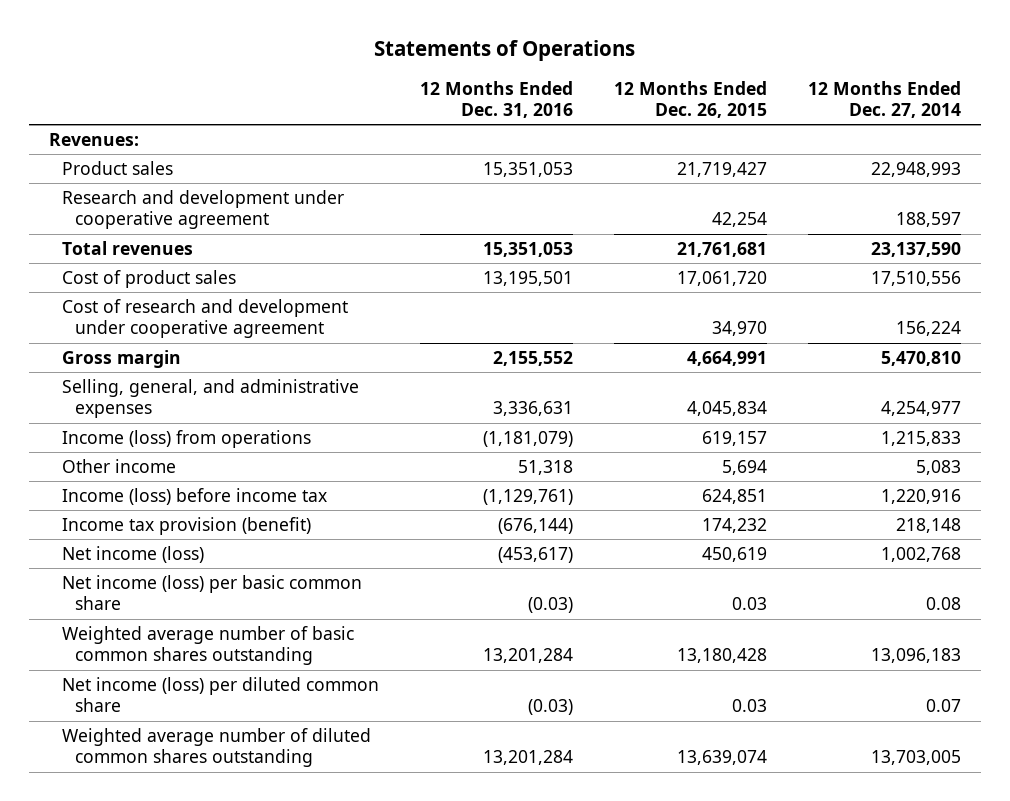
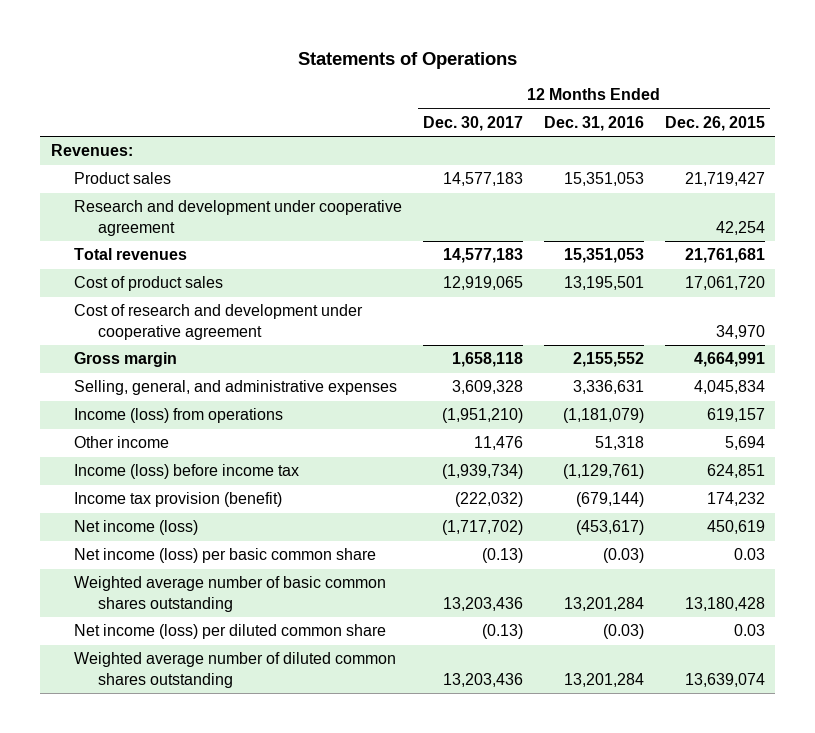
[808,80,962,119] 12 Months Ended Dec. 27, 2014 -> none
none -> [423,115,524,131] Dec. 30, 2017
[498,517,574,534] (676,144) -> [575,492,644,508] (679,144)

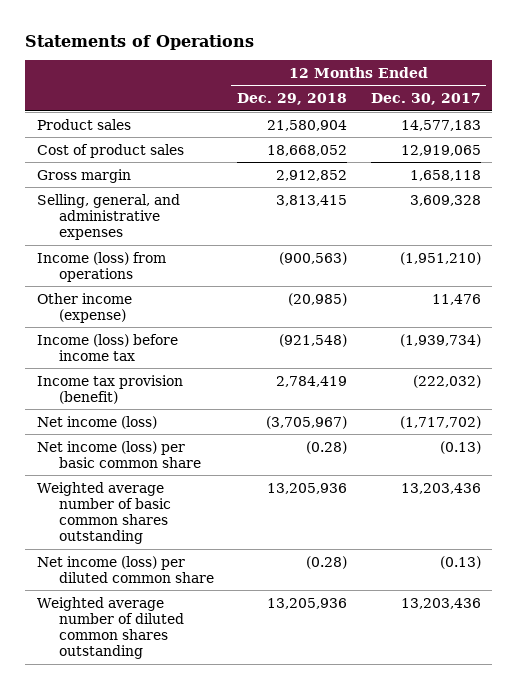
[543,115,644,131] Dec. 31, 2016 -> none
[664,115,765,131] Dec. 26, 2015 -> none
none -> [237,93,348,106] Dec. 29, 2018
[50,144,133,157] Revenues: -> none
[74,200,403,236] Research and development under cooperative agreement -> none
[74,248,188,261] Total revenues -> none
[74,304,364,340] Cost of research and development under cooperative agreement -> none
[74,436,170,449] Other income -> [37,292,133,323] Other income (expense)

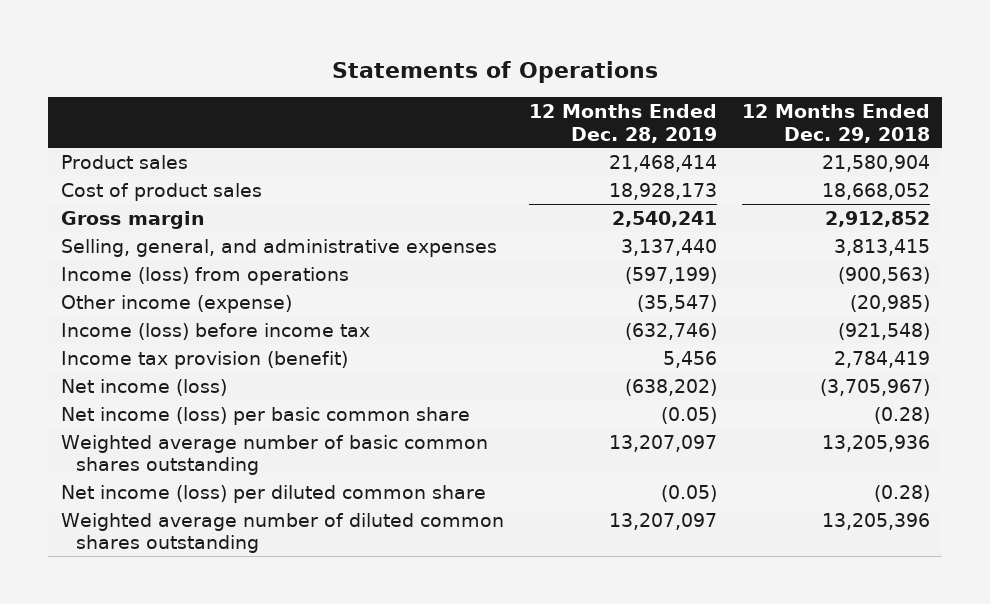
[370,93,481,106] Dec. 30, 2017 -> none
none -> [528,104,717,143] 12 Months Ended Dec. 28, 2019
[267,597,348,609] 13,205,936 -> [821,512,930,530] 13,205,396

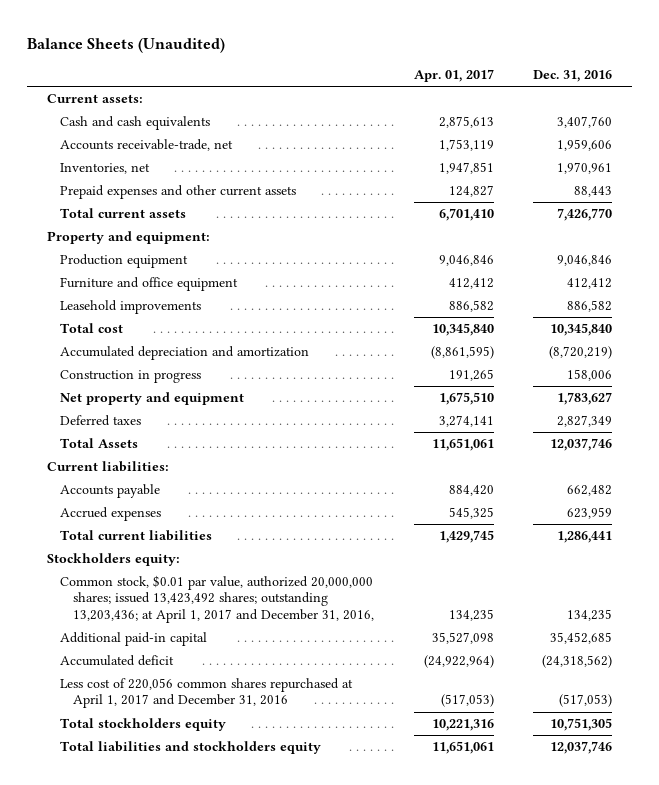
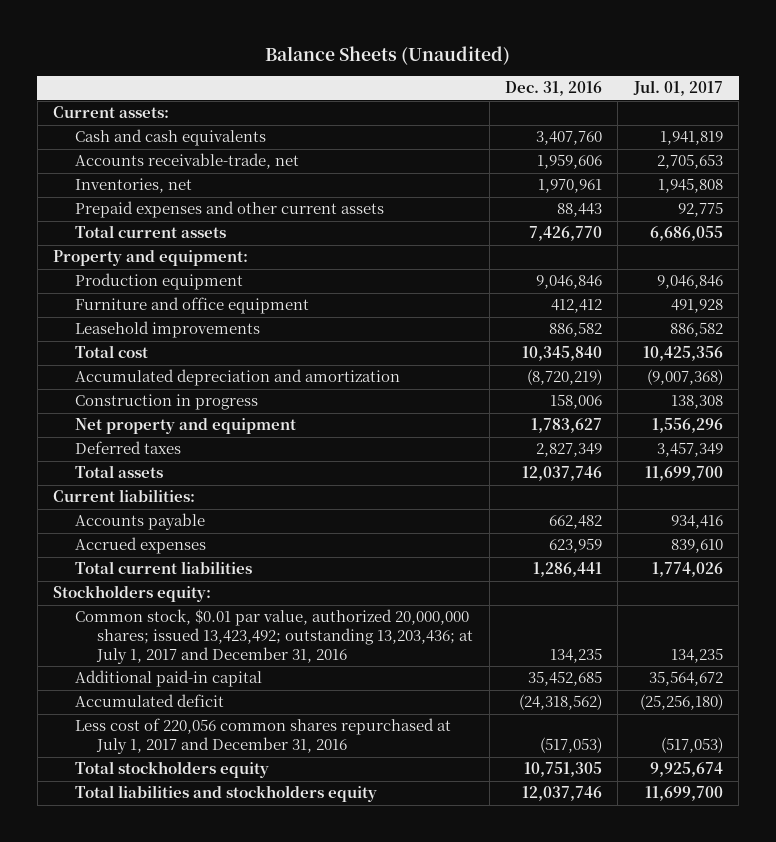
[413,68,494,82] Apr. 01, 2017 -> none
none -> [632,80,723,97] Jul. 01, 2017
[60,438,139,449] Total Assets -> [75,465,164,479] Total assets
[60,575,375,623] Common stock, $0.01 par value, authorized 20,000,000 shares; issued 13,423,492 shares; outstanding 13,203,436; at April 1, 2017 and December 31, 2016, -> [75,609,474,665] Common stock, $0.01 par value, authorized 20,000,000 shares; issued 13,423,492; outstanding 13,203,436; at July 1, 2017 and December 31, 2016
[60,678,354,709] Less cost of 220,056 common shares repurchased at April 1, 2017 and December 31, 2016 -> [75,718,452,755] Less cost of 220,056 common shares repurchased at July 1, 2017 and December 31, 2016

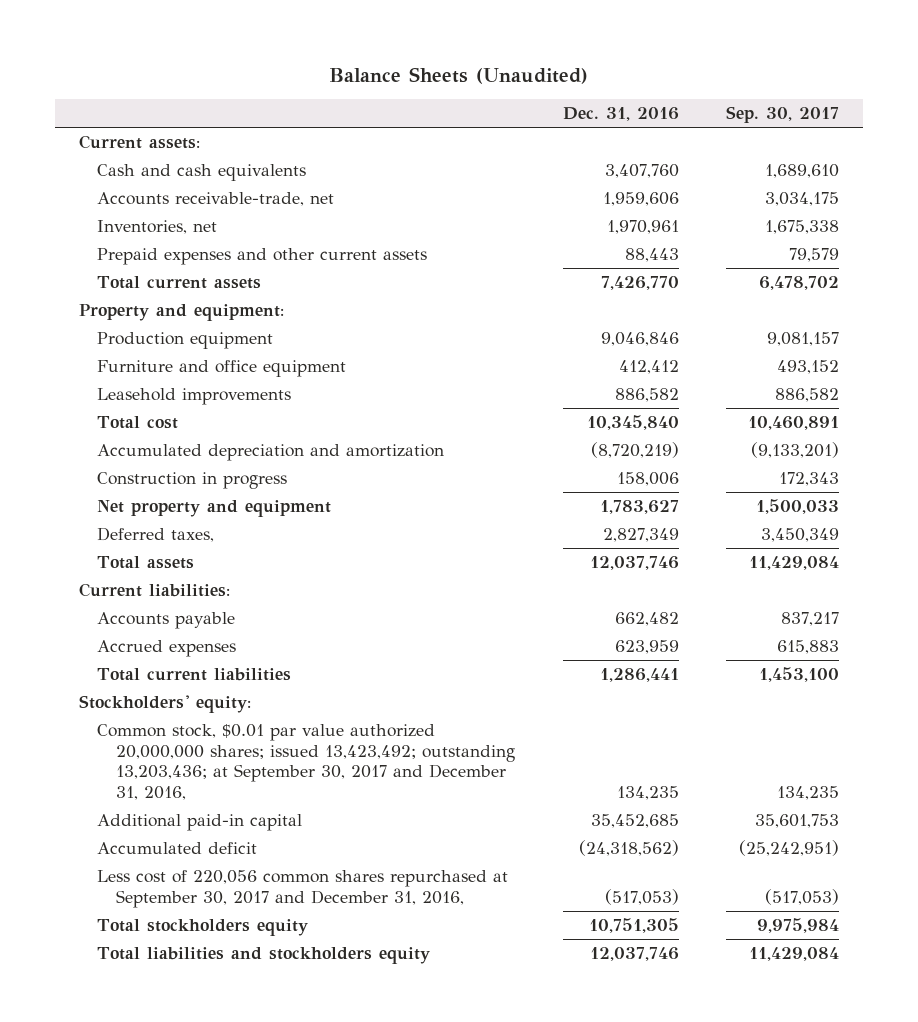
[632,80,723,97] Jul. 01, 2017 -> none
none -> [726,106,840,124] Sep. 30, 2017
[75,441,182,455] Deferred taxes -> [97,527,215,543] Deferred taxes,
[53,585,212,603] Stockholders equity: -> [79,695,252,714] Stockholders' equity:
[75,609,474,665] Common stock, $0.01 par value, authorized 20,000,000 shares; issued 13,423,492; outstanding 13,203,436; at July 1, 2017 and December 31, 2016 -> [97,724,515,800] Common stock, $0.01 par value authorized 20,000,000 shares; issued 13,423,492; outstanding 13,203,436; at September 30, 2017 and December 31, 2016,
[75,718,452,755] Less cost of 220,056 common shares repurchased at July 1, 2017 and December 31, 2016 -> [97,870,509,908] Less cost of 220,056 common shares repurchased at September 30, 2017 and December 31, 2016,

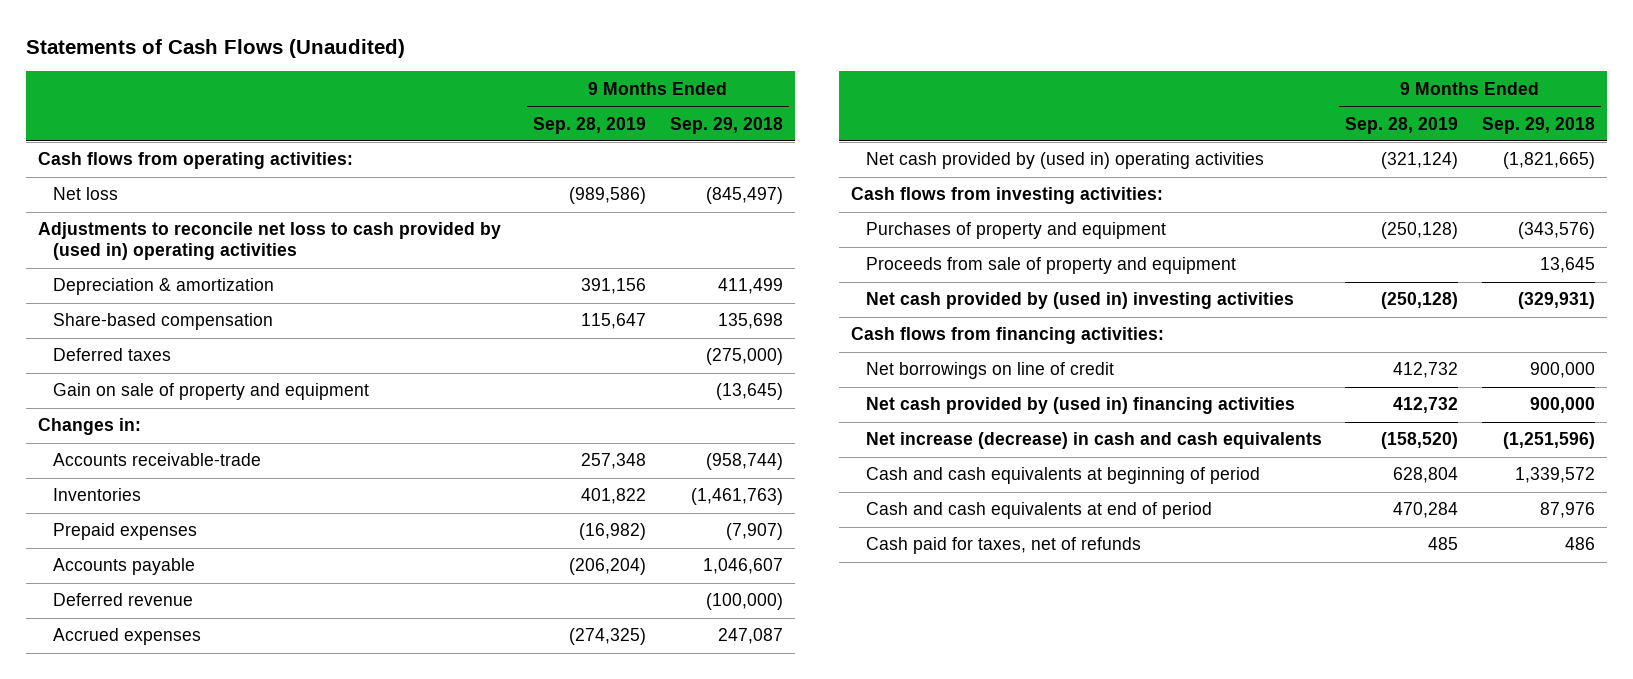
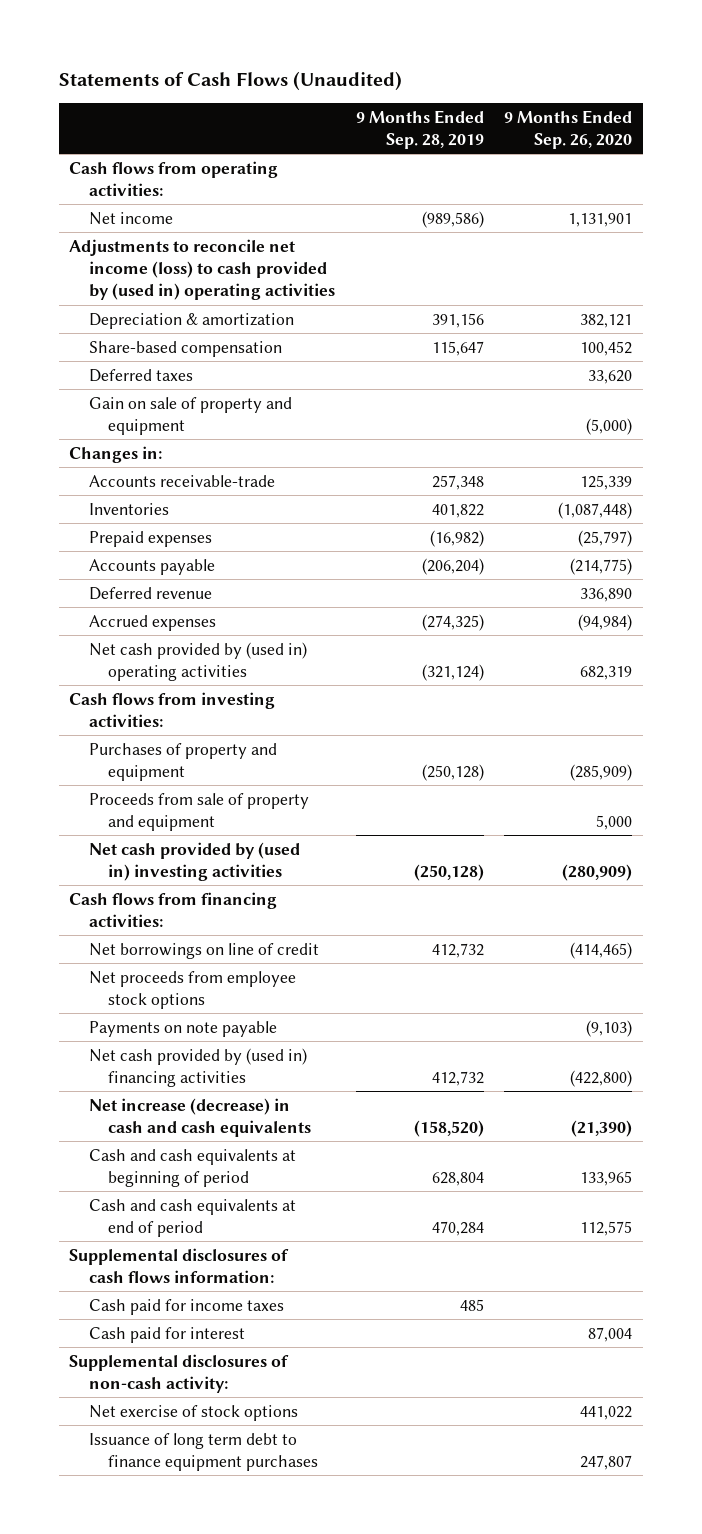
[669,116,783,134] Sep. 29, 2018 -> none
none -> [504,109,633,149] 9 Months Ended Sep. 26, 2020
[53,187,119,201] Net loss -> [88,211,173,225] Net income
[38,222,502,261] Adjustments to reconcile net loss to cash provided by (used in) operating activities -> [69,238,335,301] Adjustments to reconcile net income (loss) to cash provided by (used in) operating activities
none -> [88,970,296,1009] Net proceeds from employee stock options
none -> [88,1020,277,1037] Payments on note payable
none -> [69,1247,290,1283] Supplemental disclosures of cash flows information:
[865,537,1141,555] Cash paid for taxes, net of refunds -> [88,1298,284,1315] Cash paid for income taxes
none -> [88,1326,245,1343] Cash paid for interest
none -> [69,1353,290,1393] Supplemental disclosures of non-cash activity:
none -> [88,1404,298,1421] Net exercise of stock options
none -> [88,1432,318,1471] Issuance of long term debt to finance equipment purchases

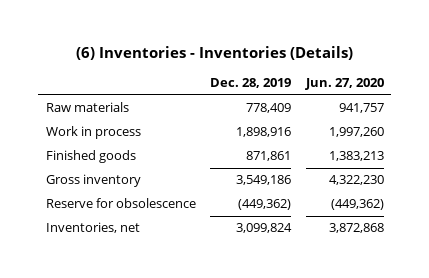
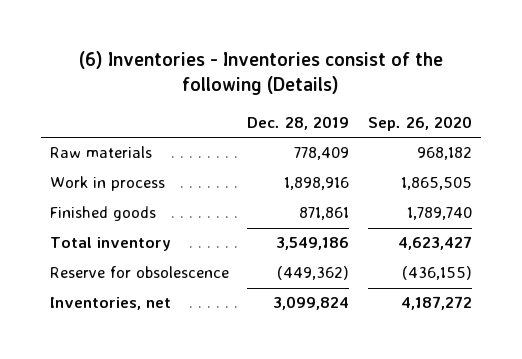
[75,46,353,61] (6) Inventories - Inventories (Details) -> [78,50,443,96] (6) Inventories - Inventories consist of the following (Details)
[304,78,384,91] Jun. 27, 2020 -> none
none -> [367,116,472,132] Sep. 26, 2020
[45,174,141,188] Gross inventory -> [49,237,171,252] Total inventory

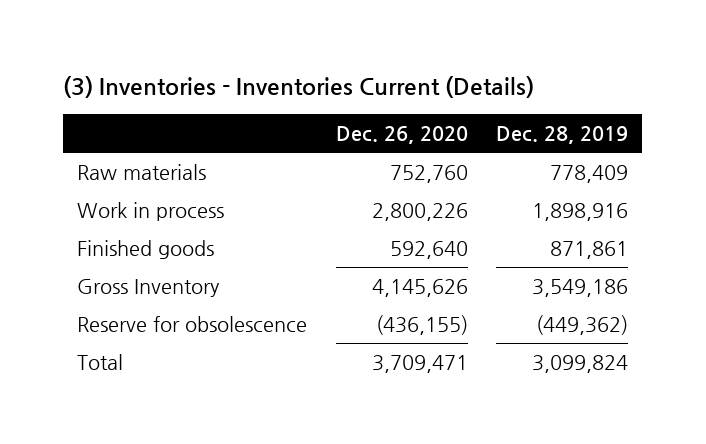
[78,50,443,96] (6) Inventories - Inventories consist of the following (Details) -> [63,76,535,99] (3) Inventories - Inventories Current (Details)
[367,116,472,132] Sep. 26, 2020 -> none
none -> [335,126,468,145] Dec. 26, 2020
[49,237,171,252] Total inventory -> [77,279,221,298] Gross Inventory
[49,297,171,311] Inventories, net -> [77,354,124,371] Total

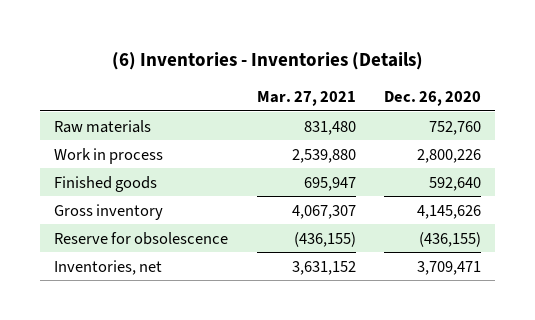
[63,76,535,99] (3) Inventories - Inventories Current (Details) -> [111,51,423,70] (6) Inventories - Inventories (Details)
[496,126,629,145] Dec. 28, 2019 -> none
none -> [256,91,356,107] Mar. 27, 2021
[77,279,221,298] Gross Inventory -> [54,203,164,220] Gross inventory
[77,354,124,371] Total -> [54,259,163,275] Inventories, net

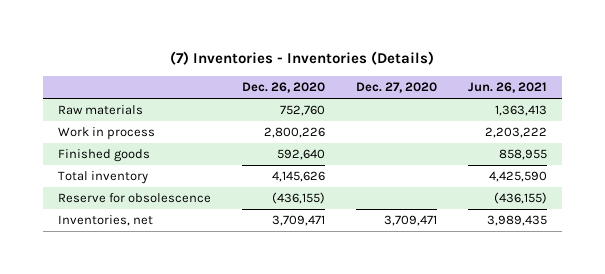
[111,51,423,70] (6) Inventories - Inventories (Details) -> [170,51,435,66] (7) Inventories - Inventories (Details)
[256,91,356,107] Mar. 27, 2021 -> none
none -> [355,82,437,94] Dec. 27, 2020
none -> [467,82,547,94] Jun. 26, 2021
[54,203,164,220] Gross inventory -> [58,171,149,185] Total inventory

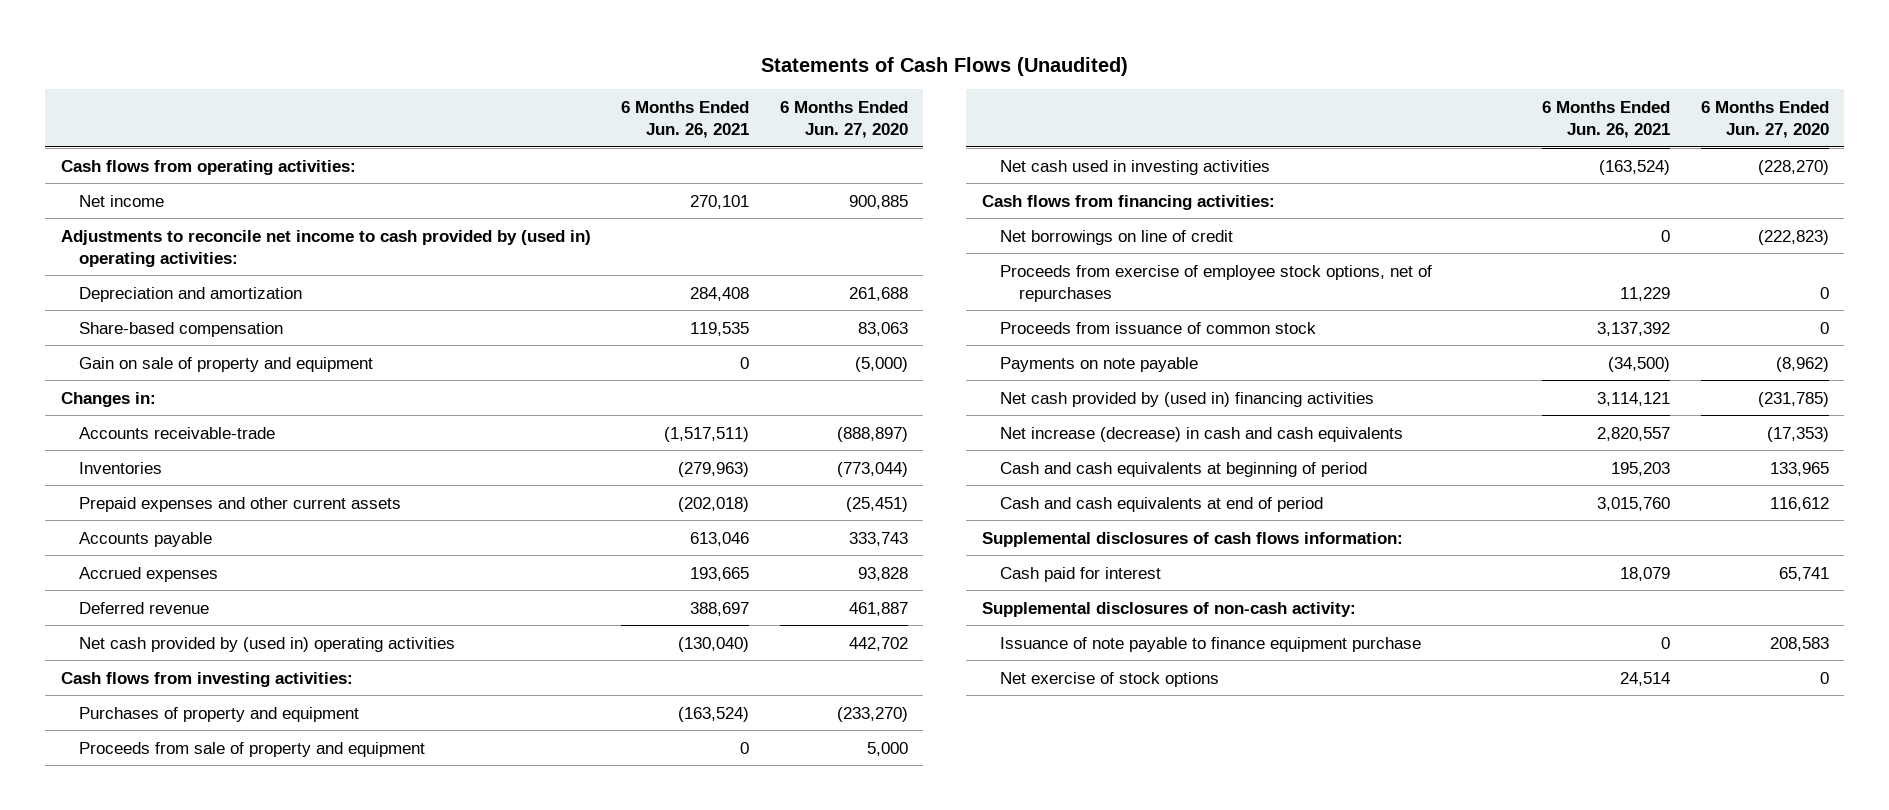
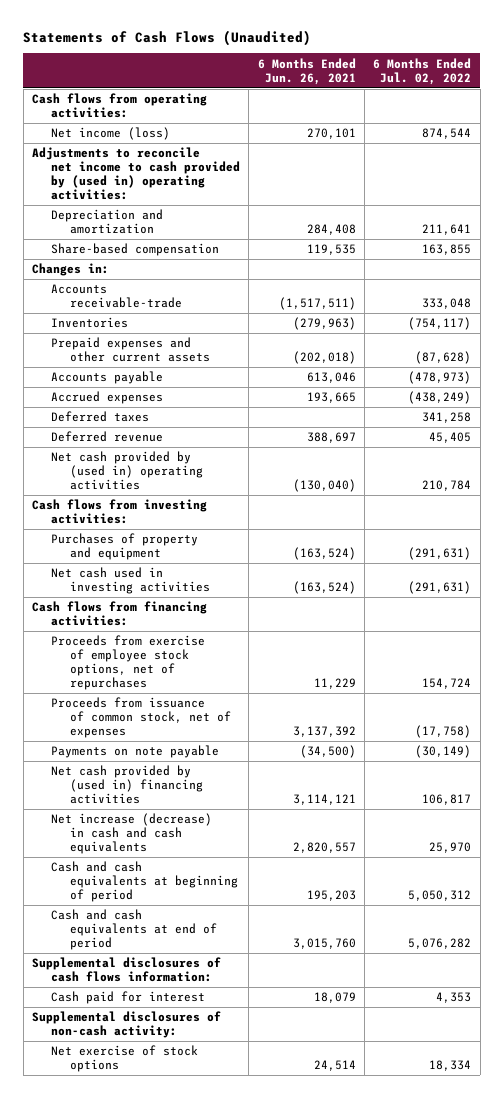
[779,100,908,139] 6 Months Ended Jun. 27, 2020 -> none
none -> [373,57,472,85] 6 Months Ended Jul. 02, 2022
[79,194,165,207] Net income -> [50,127,170,141] Net income (loss)
[79,356,374,372] Gain on sale of property and equipment -> none
none -> [50,411,149,423] Deferred taxes
[79,741,426,757] Proceeds from sale of property and equipment -> none
[1000,229,1234,245] Net borrowings on line of credit -> none
[1000,321,1317,334] Proceeds from issuance of common stock -> [50,697,231,739] Proceeds from issuance of common stock, net of expenses
[1000,636,1422,652] Issuance of note payable to finance equipment purchase -> none

